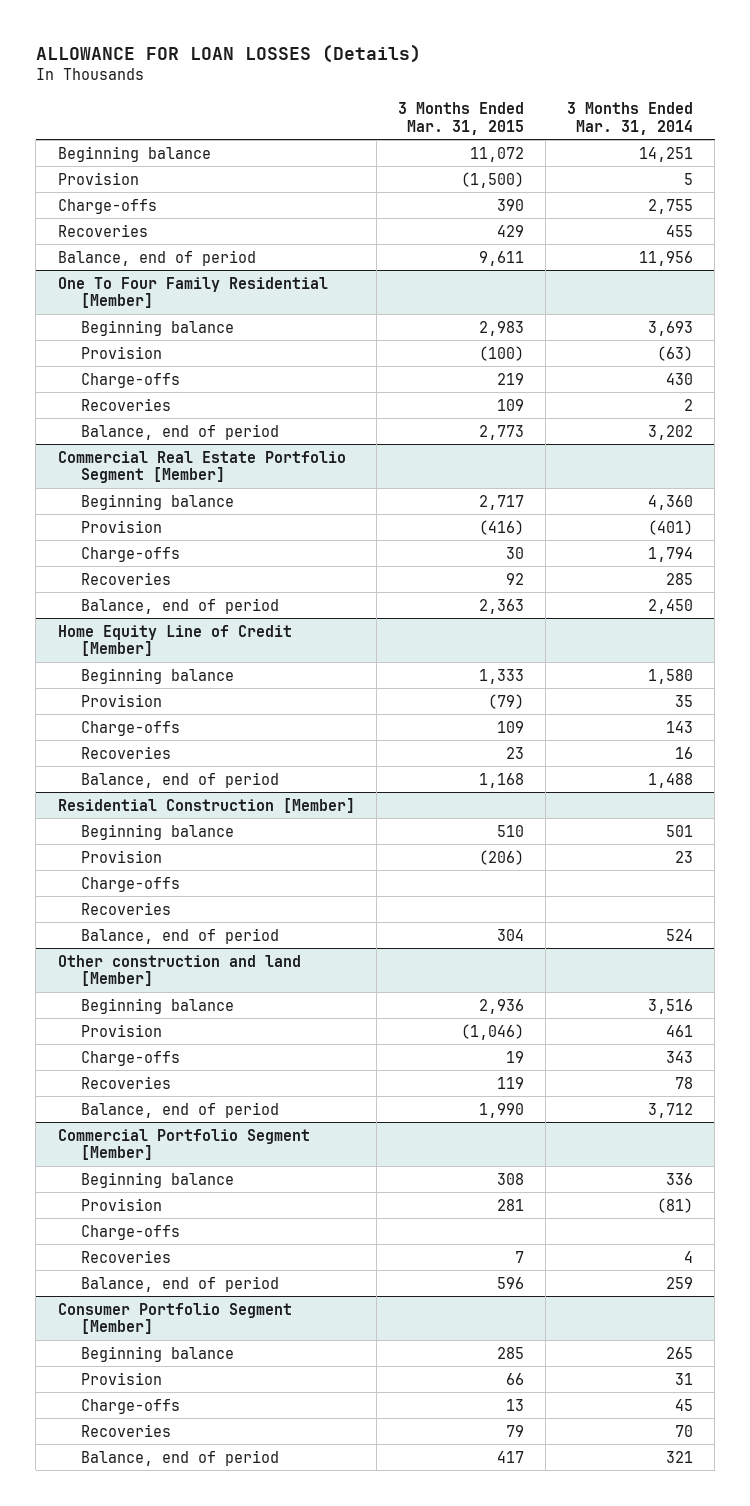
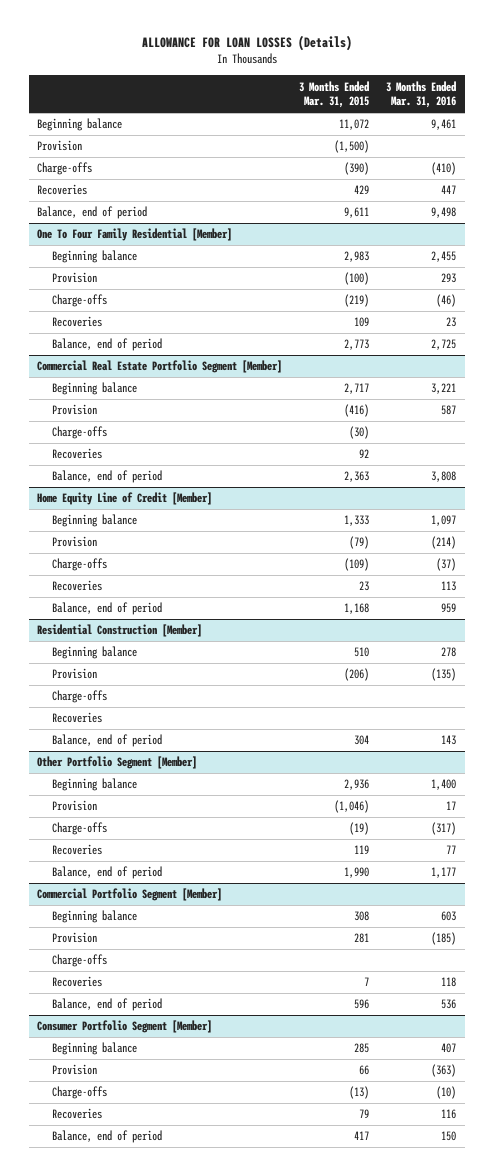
[566,102,693,135] 3 Months Ended Mar. 31, 2014 -> none
none -> [386,80,457,109] 3 Months Ended Mar. 31, 2016
[496,198,524,211] 390 -> [344,162,370,176] (390)
[496,372,524,385] 219 -> [344,294,370,308] (219)
[505,546,524,559] 30 -> [349,426,370,440] (30)
[496,720,524,733] 109 -> [344,558,370,572] (109)
[57,954,301,987] Other construction and land [Member] -> [37,756,198,770] Other Portfolio Segment [Member]
[505,1050,524,1063] 19 -> [349,822,370,836] (19)
[505,1398,524,1411] 13 -> [349,1086,370,1100] (13)

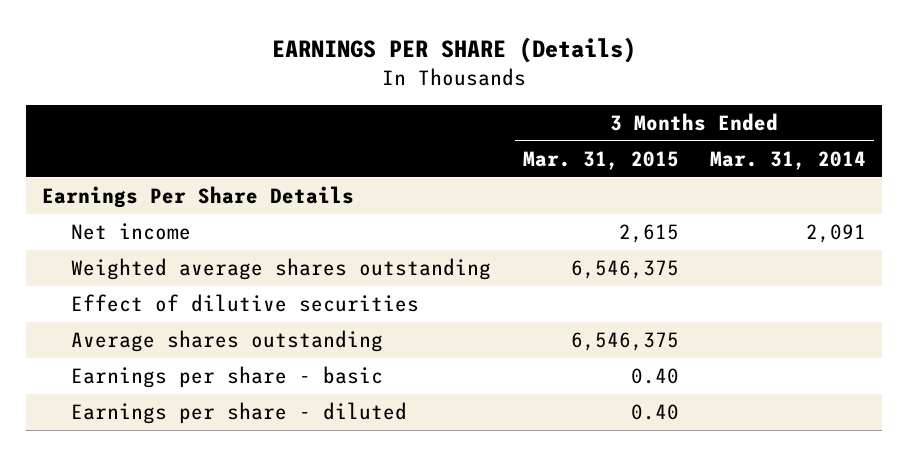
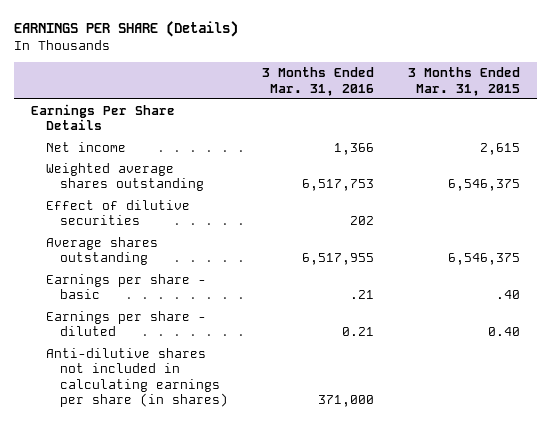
[710,150,867,170] Mar. 31, 2014 -> none
none -> [261,67,374,96] 3 Months Ended Mar. 31, 2016
[630,367,679,384] 0.40 -> [495,290,520,300] .40
none -> [45,347,229,408] Anti-dilutive shares not included in calculating earnings per share (in shares)

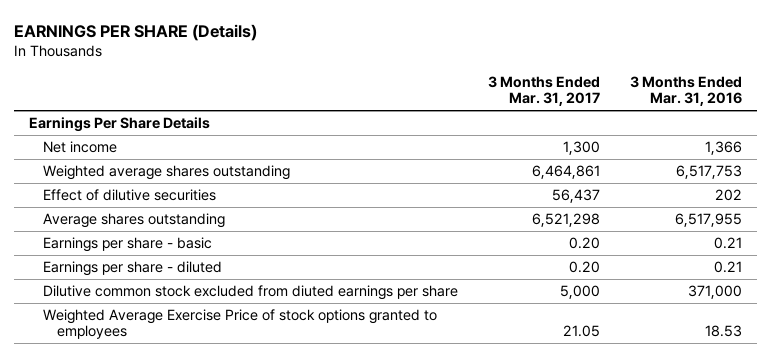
[407,67,520,96] 3 Months Ended Mar. 31, 2015 -> none
none -> [487,76,600,107] 3 Months Ended Mar. 31, 2017
[349,290,374,300] .21 -> [713,236,742,249] 0.21
[45,347,229,408] Anti-dilutive shares not included in calculating earnings per share (in shares) -> [43,284,459,300] Dilutive common stock excluded from diuted earnings per share
none -> [43,308,438,340] Weighted Average Exercise Price of stock options granted to employees

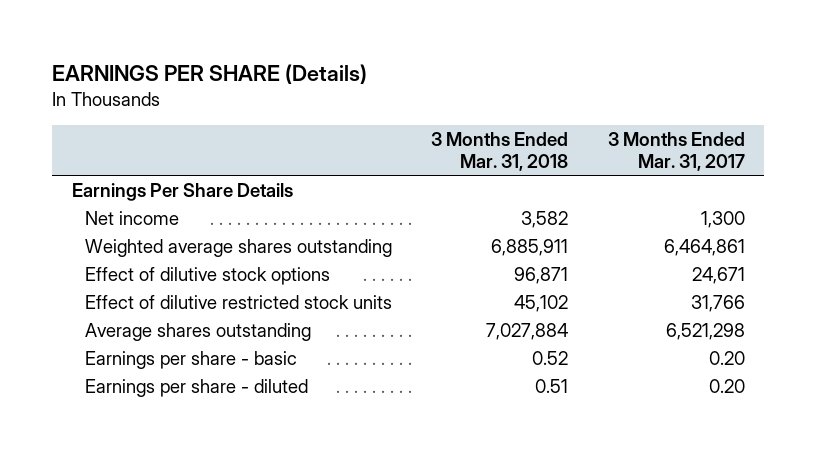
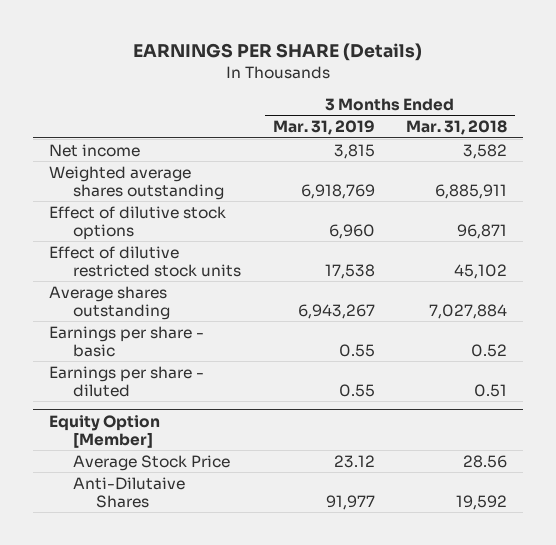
[607,131,745,172] 3 Months Ended Mar. 31, 2017 -> none
none -> [272,120,375,136] Mar. 31, 2019
[71,182,293,201] Earnings Per Share Details -> none
none -> [48,414,160,448] Equity Option [Member]
none -> [72,454,230,471] Average Stock Price
none -> [72,476,185,508] Anti-Dilutaive Shares

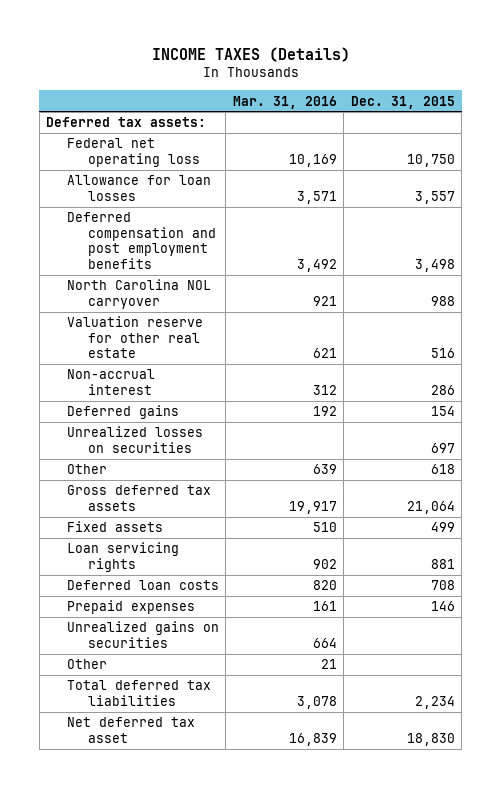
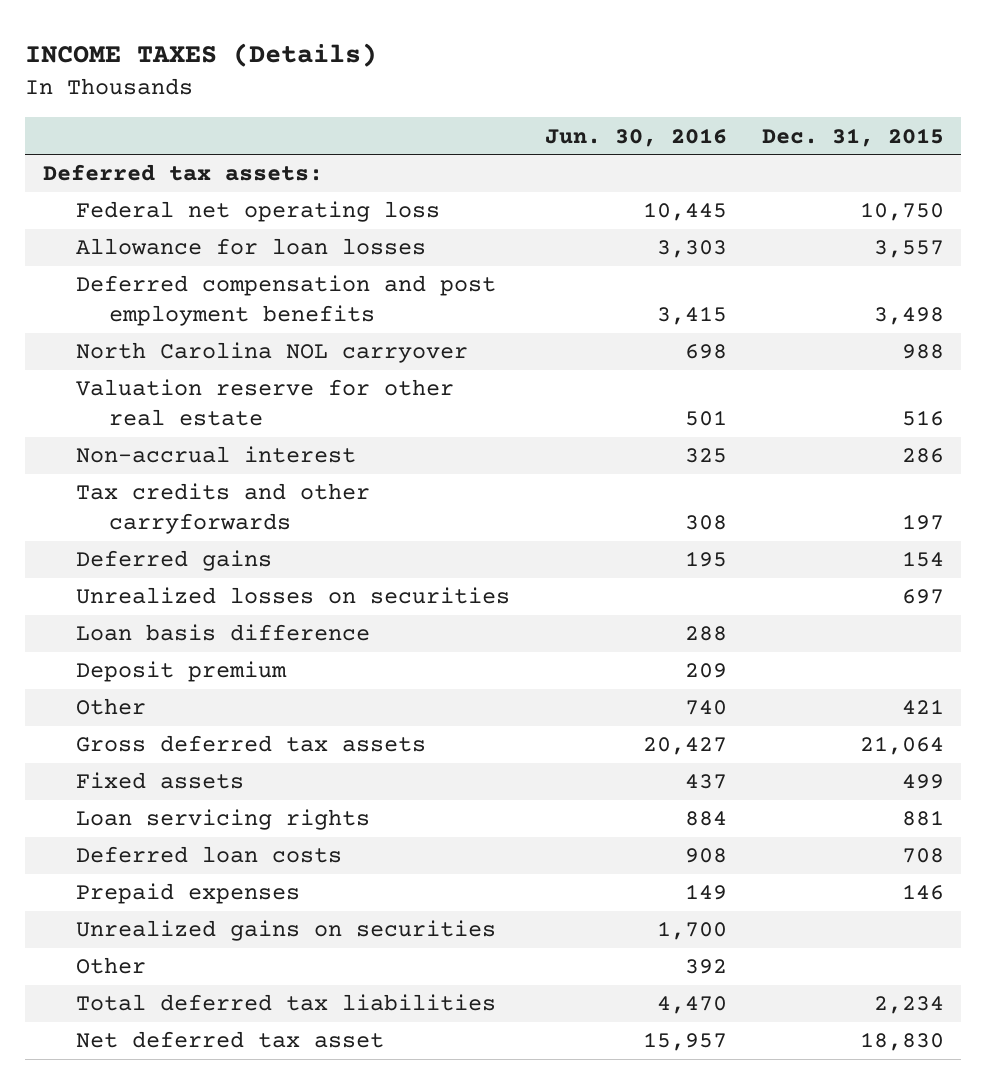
[232,95,337,109] Mar. 31, 2016 -> none
none -> [544,127,727,147] Jun. 30, 2016
none -> [75,483,370,535] Tax credits and other carryforwards
none -> [75,624,370,642] Loan basis difference
none -> [75,661,287,683] Deposit premium
[430,464,455,475] 618 -> [901,699,944,715] 421

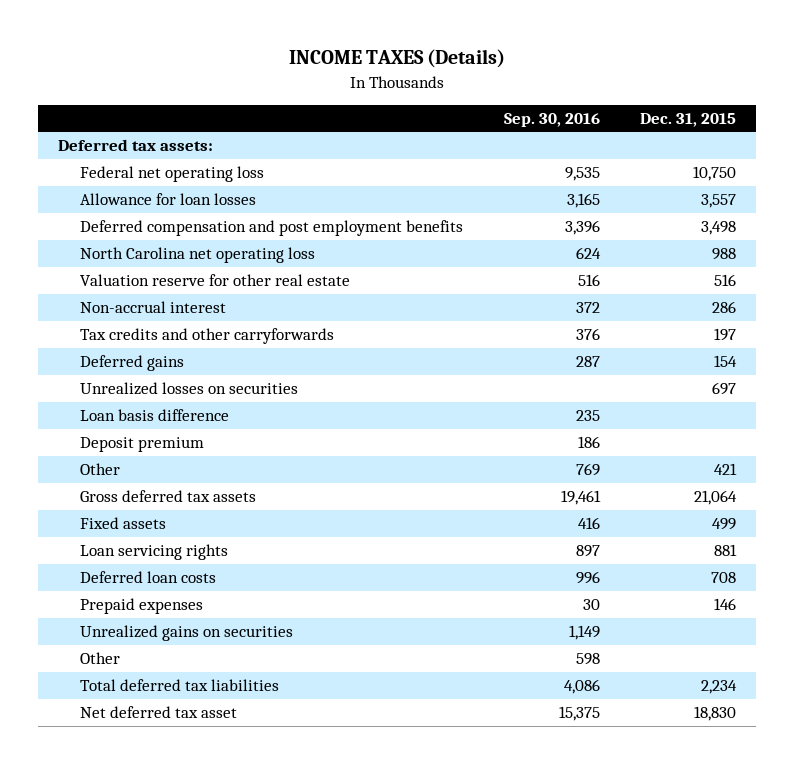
[544,127,727,147] Jun. 30, 2016 -> none
none -> [503,112,600,127] Sep. 30, 2016
[75,342,468,364] North Carolina NOL carryover -> [80,247,316,264] North Carolina net operating loss

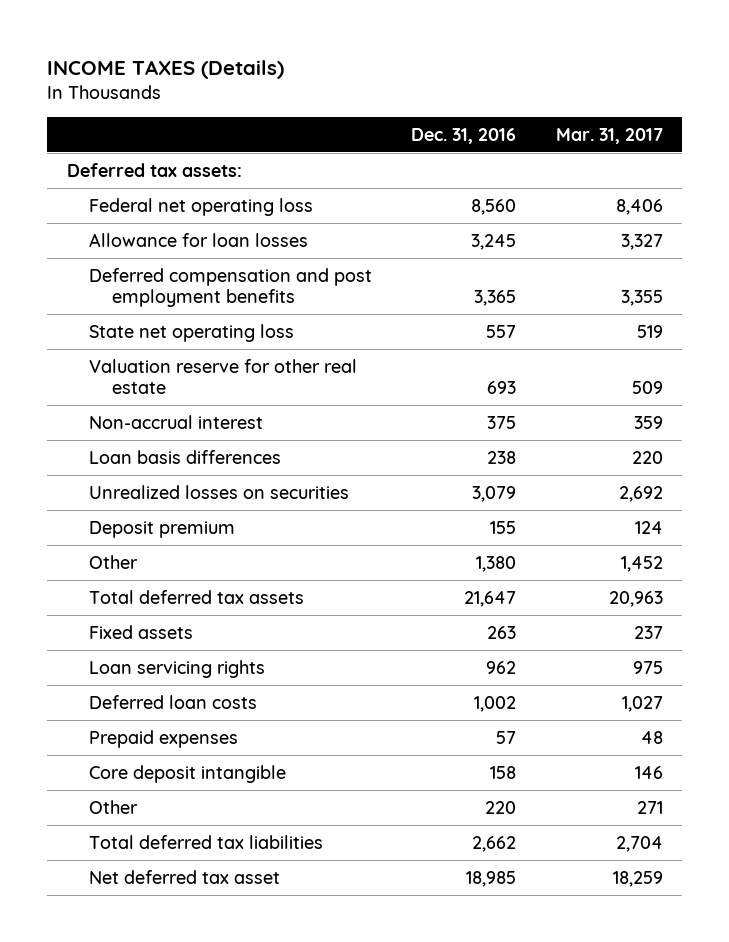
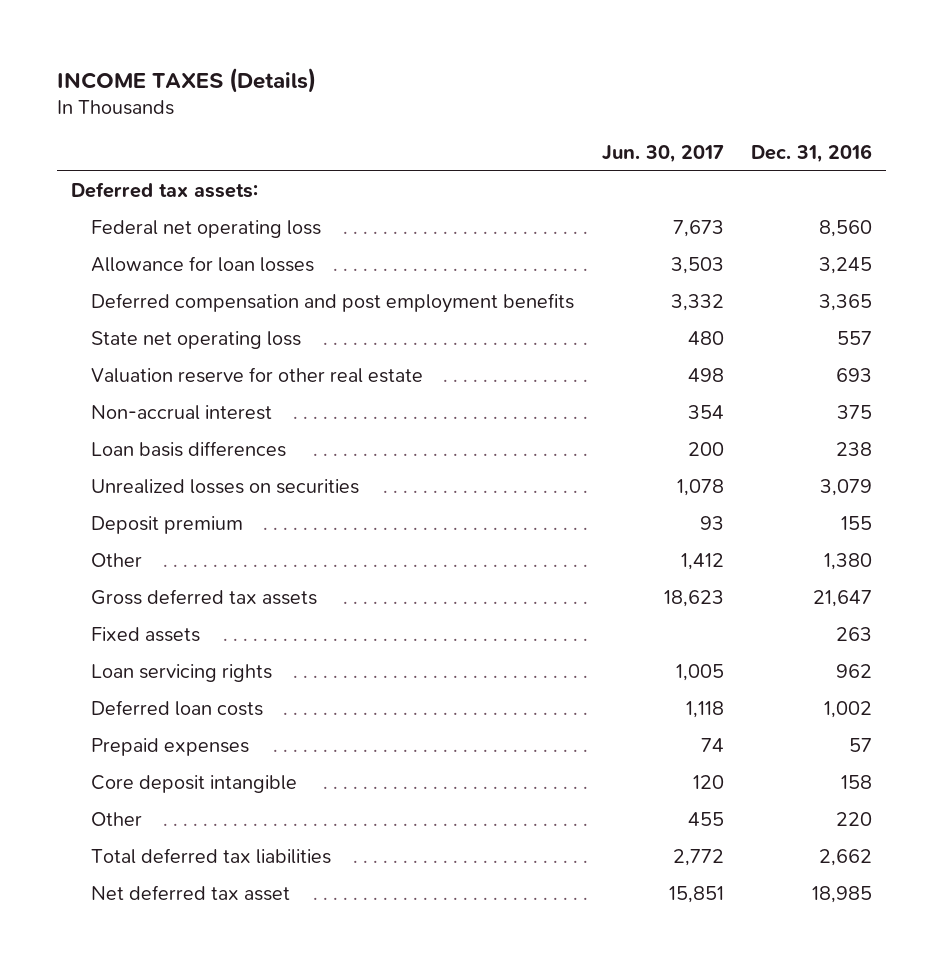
[555,127,663,144] Mar. 31, 2017 -> none
none -> [601,145,724,164] Jun. 30, 2017
[89,589,305,604] Total deferred tax assets -> [91,589,318,606] Gross deferred tax assets

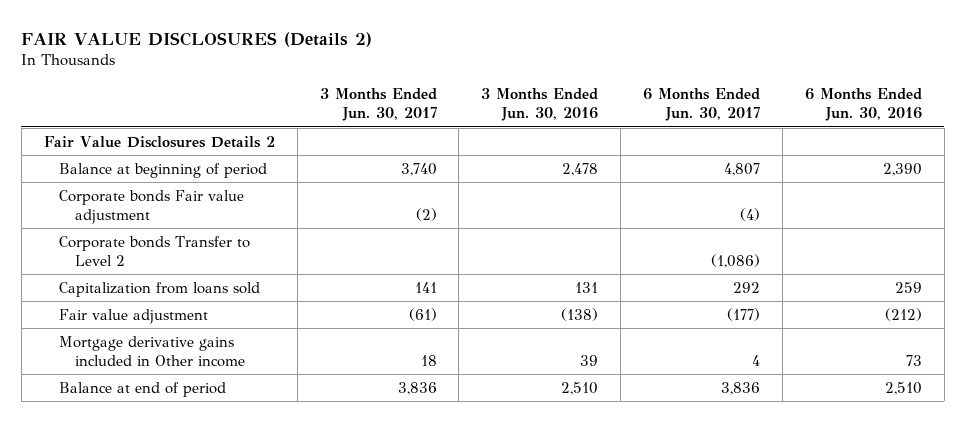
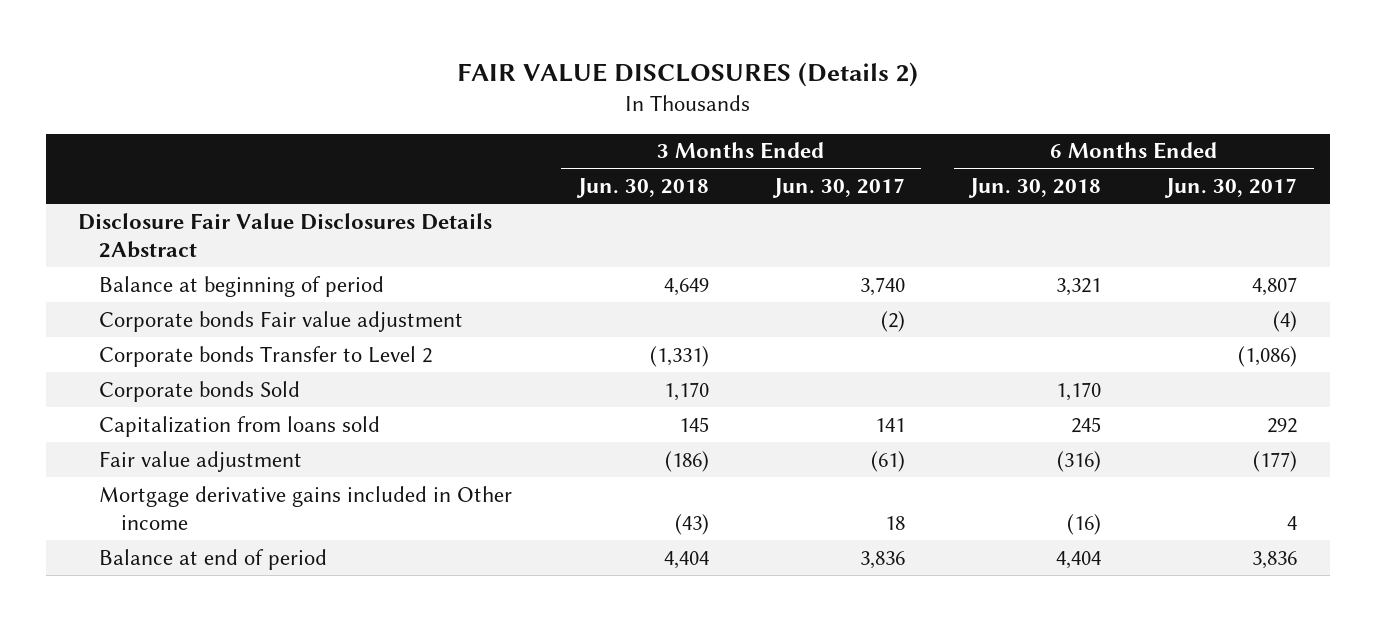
[481,88,599,122] 3 Months Ended Jun. 30, 2016 -> none
[804,88,922,122] 6 Months Ended Jun. 30, 2016 -> none
none -> [575,178,709,199] Jun. 30, 2018
none -> [968,178,1102,199] Jun. 30, 2018
[43,135,275,148] Fair Value Disclosures Details 2 -> [78,212,493,259] Disclosure Fair Value Disclosures Details 2Abstract
none -> [99,380,301,402] Corporate bonds Sold

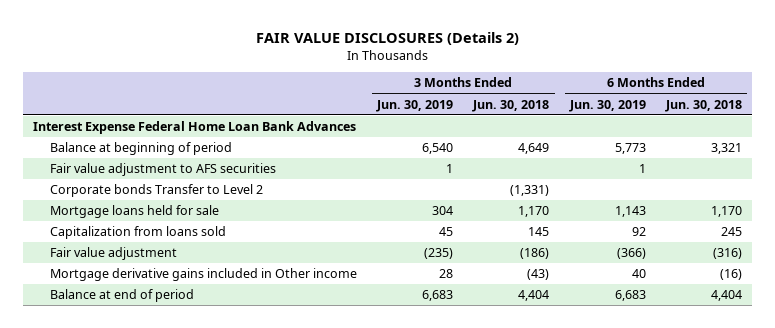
[771,178,905,199] Jun. 30, 2017 -> none
[1164,178,1298,199] Jun. 30, 2017 -> none
none -> [376,99,454,112] Jun. 30, 2019
none -> [568,99,646,112] Jun. 30, 2019
[78,212,493,259] Disclosure Fair Value Disclosures Details 2Abstract -> [33,121,357,135] Interest Expense Federal Home Loan Bank Advances
[99,310,464,332] Corporate bonds Fair value adjustment -> none
none -> [49,163,276,177] Fair value adjustment to AFS securities
[99,380,301,402] Corporate bonds Sold -> [49,205,219,219] Mortgage loans held for sale

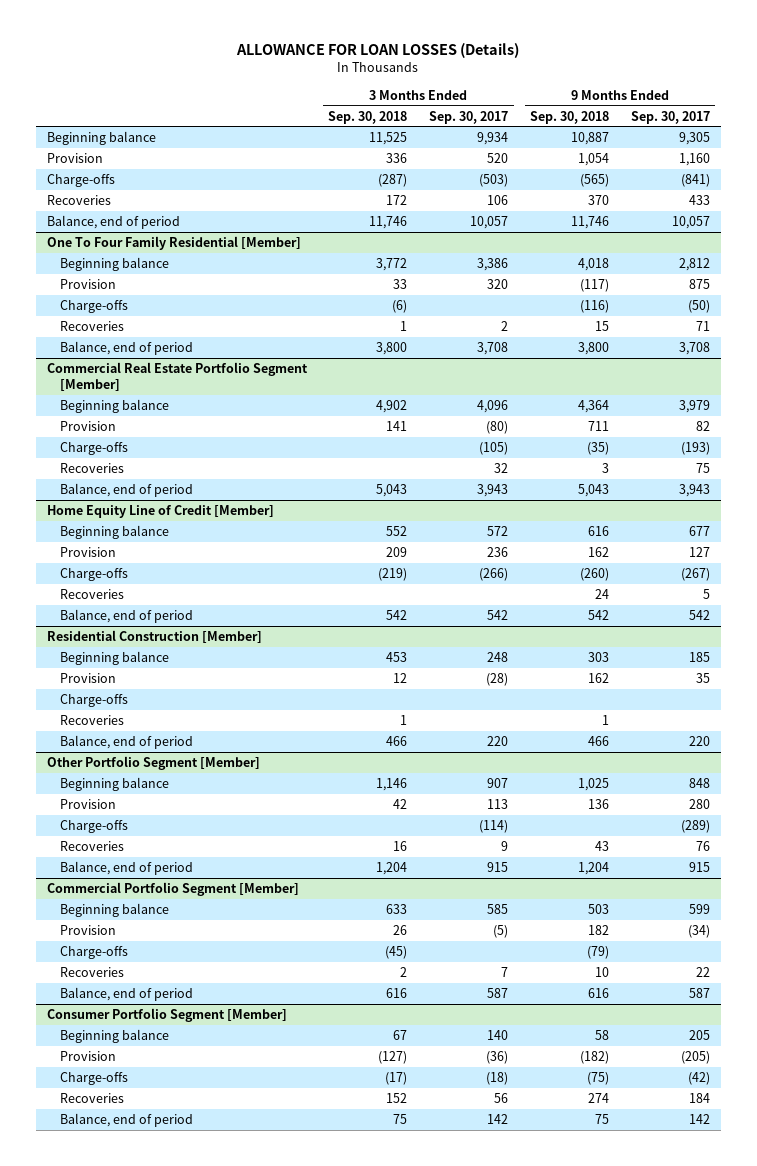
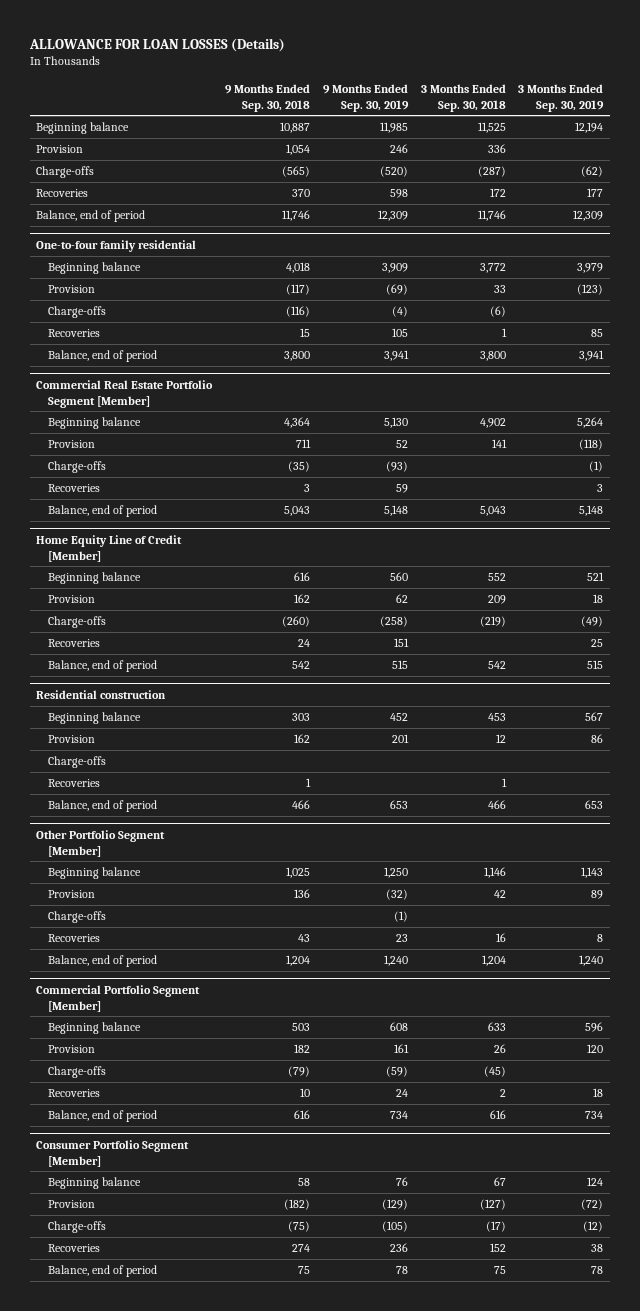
[429,110,509,124] Sep. 30, 2017 -> none
[630,110,710,124] Sep. 30, 2017 -> none
none -> [322,83,409,112] 9 Months Ended Sep. 30, 2019
none -> [518,83,605,112] 3 Months Ended Sep. 30, 2019
[46,235,301,250] One To Four Family Residential [Member] -> [36,239,197,252] One-to-four family residential
[46,629,262,643] Residential Construction [Member] -> [36,689,167,699] Residential construction

